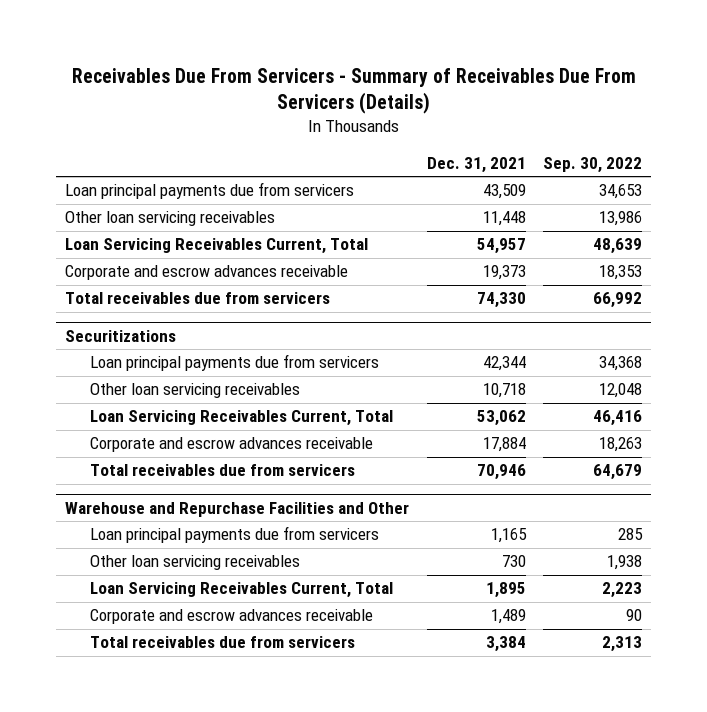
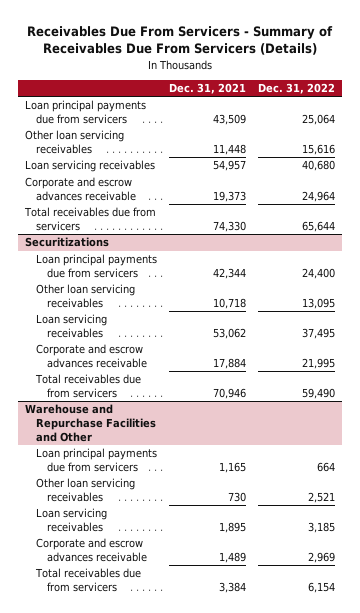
[543,156,643,173] Sep. 30, 2022 -> none
none -> [258,83,336,95] Dec. 31, 2022
[65,238,369,255] Loan Servicing Receivables Current, Total -> [24,160,155,173] Loan servicing receivables
[89,410,393,427] Loan Servicing Receivables Current, Total -> [35,314,107,339] Loan servicing receivables
[89,582,393,599] Loan Servicing Receivables Current, Total -> [35,508,107,533] Loan servicing receivables

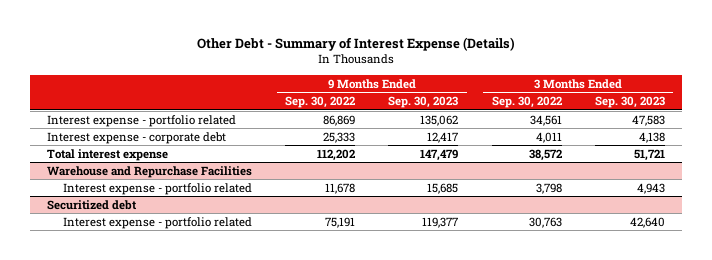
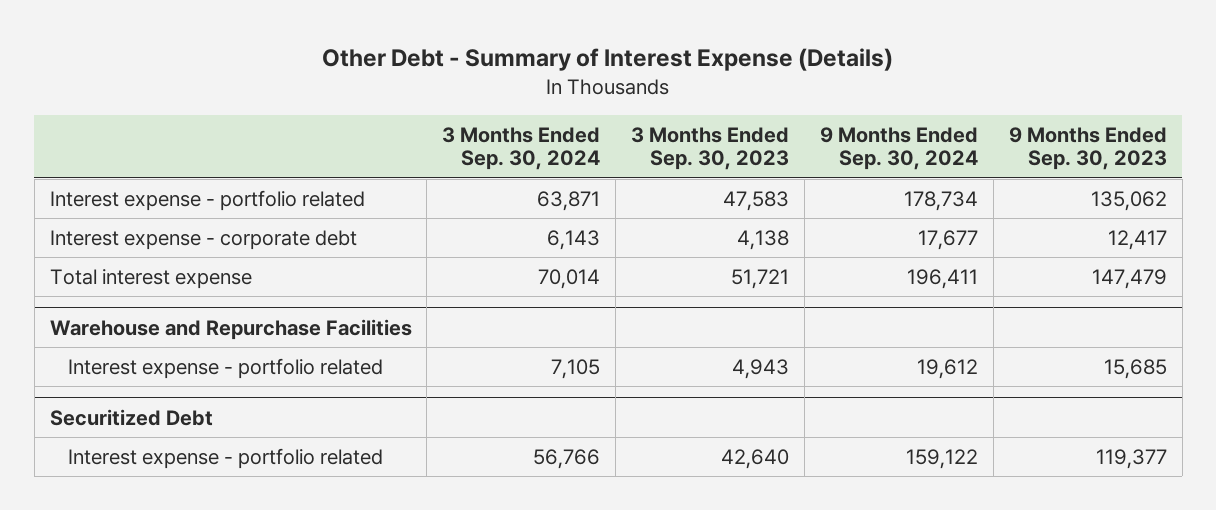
[285,96,356,109] Sep. 30, 2022 -> none
[491,96,562,109] Sep. 30, 2022 -> none
none -> [442,126,601,171] 3 Months Ended Sep. 30, 2024
none -> [819,126,978,171] 9 Months Ended Sep. 30, 2024
[46,199,137,210] Securitized debt -> [49,408,213,426] Securitized Debt

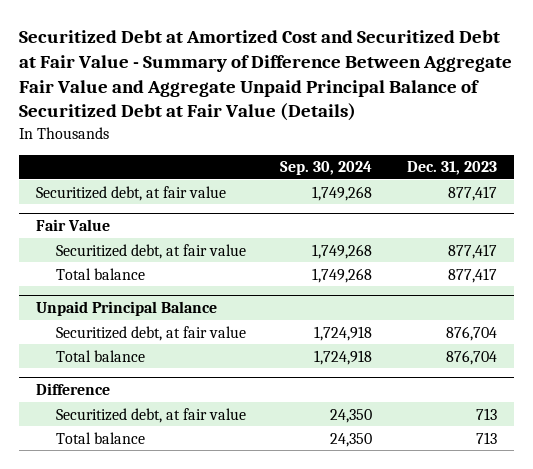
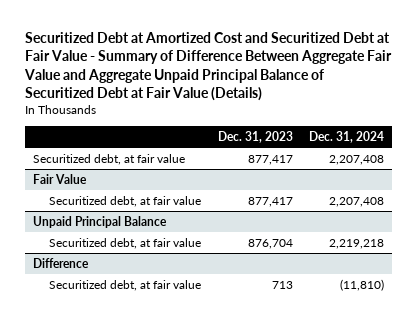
[280,161,373,176] Sep. 30, 2024 -> none
none -> [308,130,384,143] Dec. 31, 2024
[56,267,146,280] Total balance -> none
[56,349,146,362] Total balance -> none
[56,431,146,444] Total balance -> none

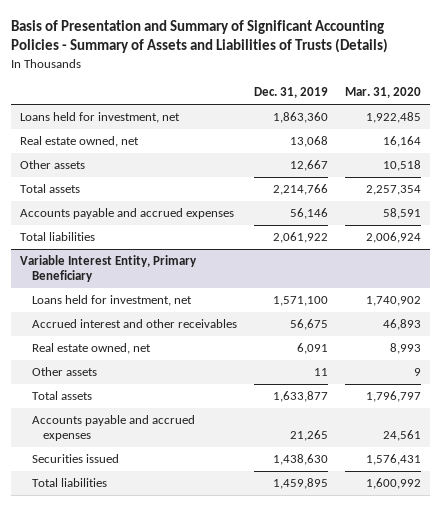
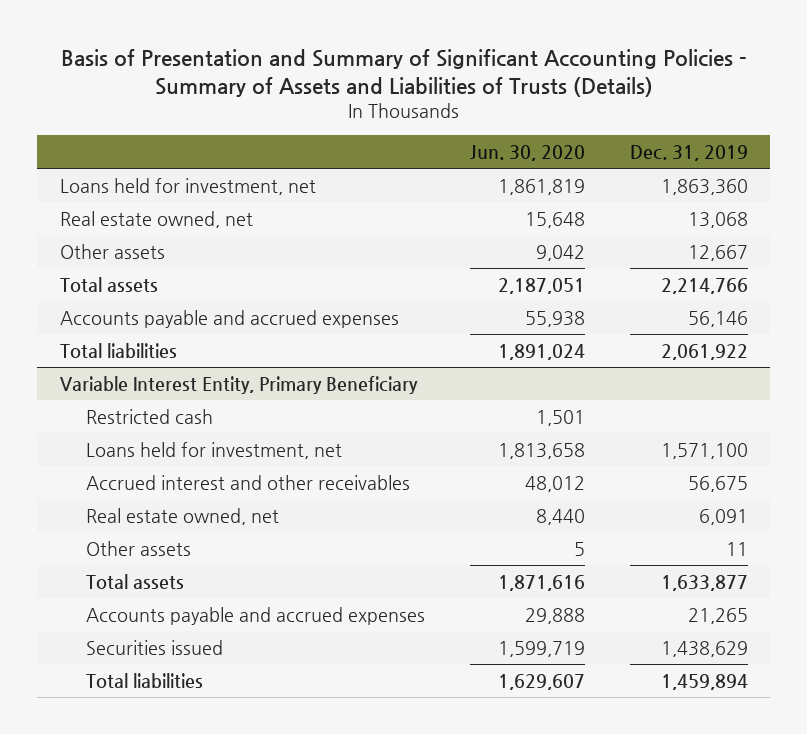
[345,87,422,99] Mar. 31, 2020 -> none
none -> [470,144,586,161] Jun. 30, 2020
none -> [86,408,214,424] Restricted cash
[273,454,329,466] 1,438,630 -> [660,640,748,657] 1,438,629
[273,478,329,490] 1,459,895 -> [660,673,748,690] 1,459,894

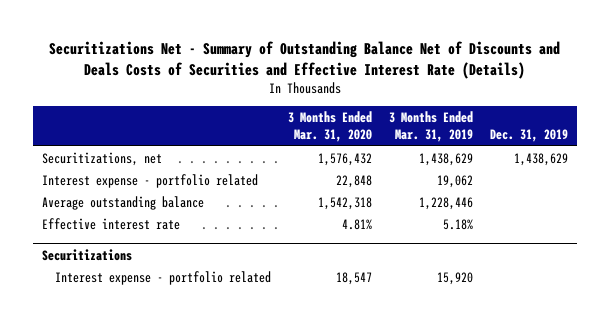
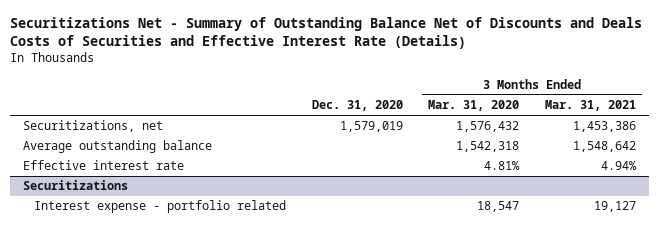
[389,111,474,143] 3 Months Ended Mar. 31, 2019 -> none
[490,129,569,143] Dec. 31, 2019 -> none
none -> [311,100,403,112] Dec. 31, 2020
none -> [544,100,636,112] Mar. 31, 2021
[41,173,258,188] Interest expense - portfolio related -> none

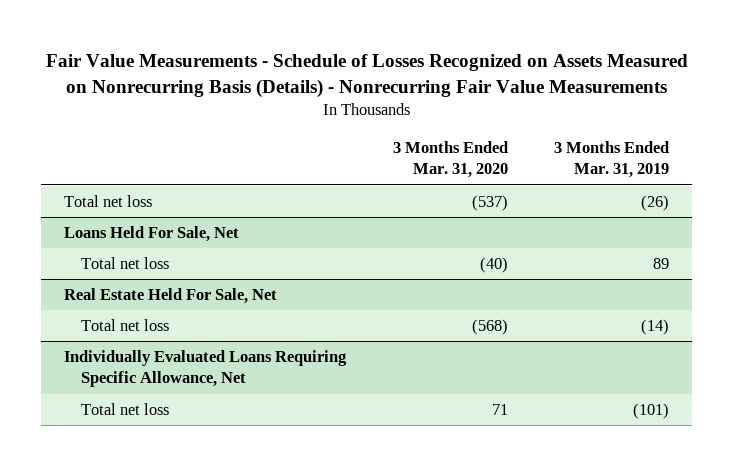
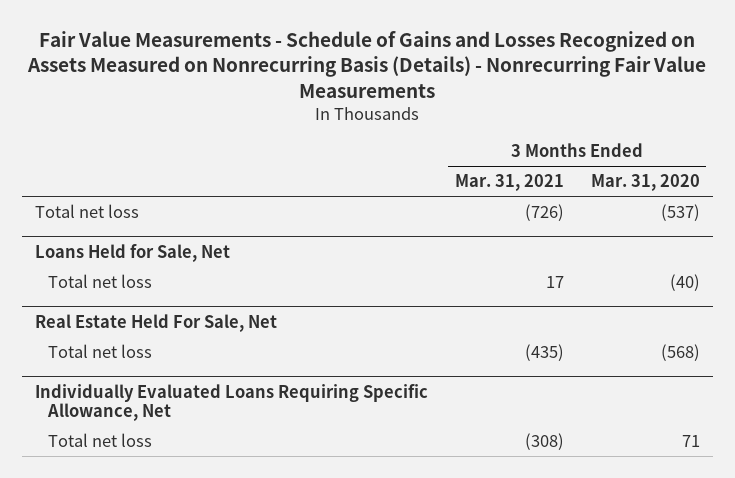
[45,53,688,98] Fair Value Measurements - Schedule of Losses Recognized on Assets Measured on Nonrecurring Basis (Details) - Nonrecurring Fair Value Measurements -> [27,31,707,98] Fair Value Measurements - Schedule of Gains and Losses Recognized on Assets Measured on Nonrecurring Basis (Details) - Nonrecurring Fair Value Measurements
[554,140,670,179] 3 Months Ended Mar. 31, 2019 -> none
none -> [454,174,564,192] Mar. 31, 2021
[64,226,240,243] Loans Held For Sale, Net -> [35,243,231,262] Loans Held for Sale, Net

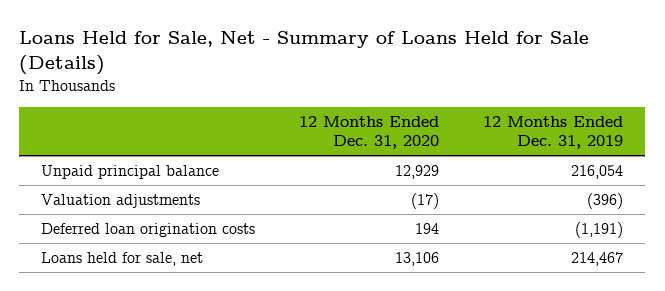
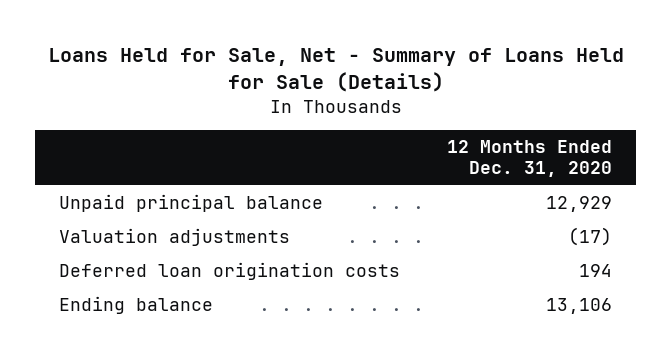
[483,115,624,150] 12 Months Ended Dec. 31, 2019 -> none
[41,252,204,267] Loans held for sale, net -> [58,296,213,315] Ending balance

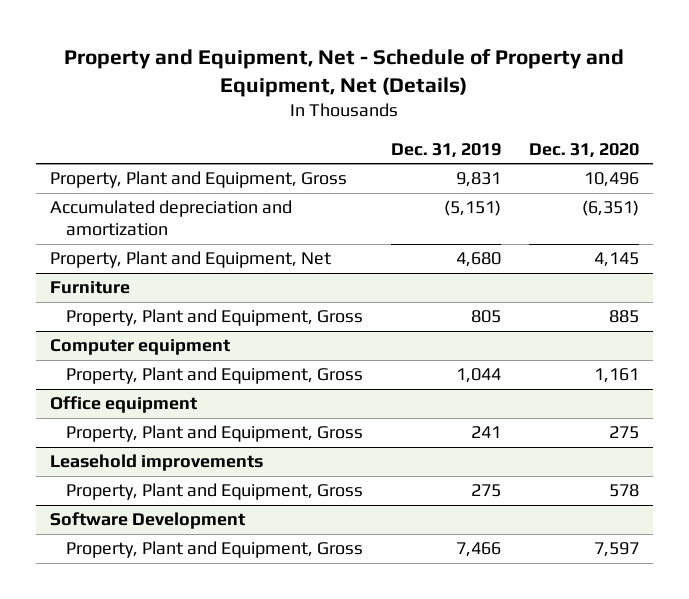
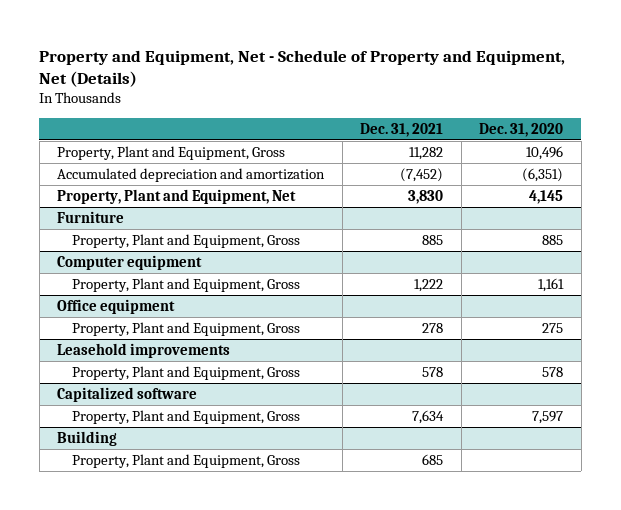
[390,142,501,158] Dec. 31, 2019 -> none
none -> [360,122,444,137] Dec. 31, 2021
[49,512,245,530] Software Development -> [57,387,198,403] Capitalized software
none -> [57,431,118,447] Building
none -> [71,454,300,469] Property, Plant and Equipment, Gross

